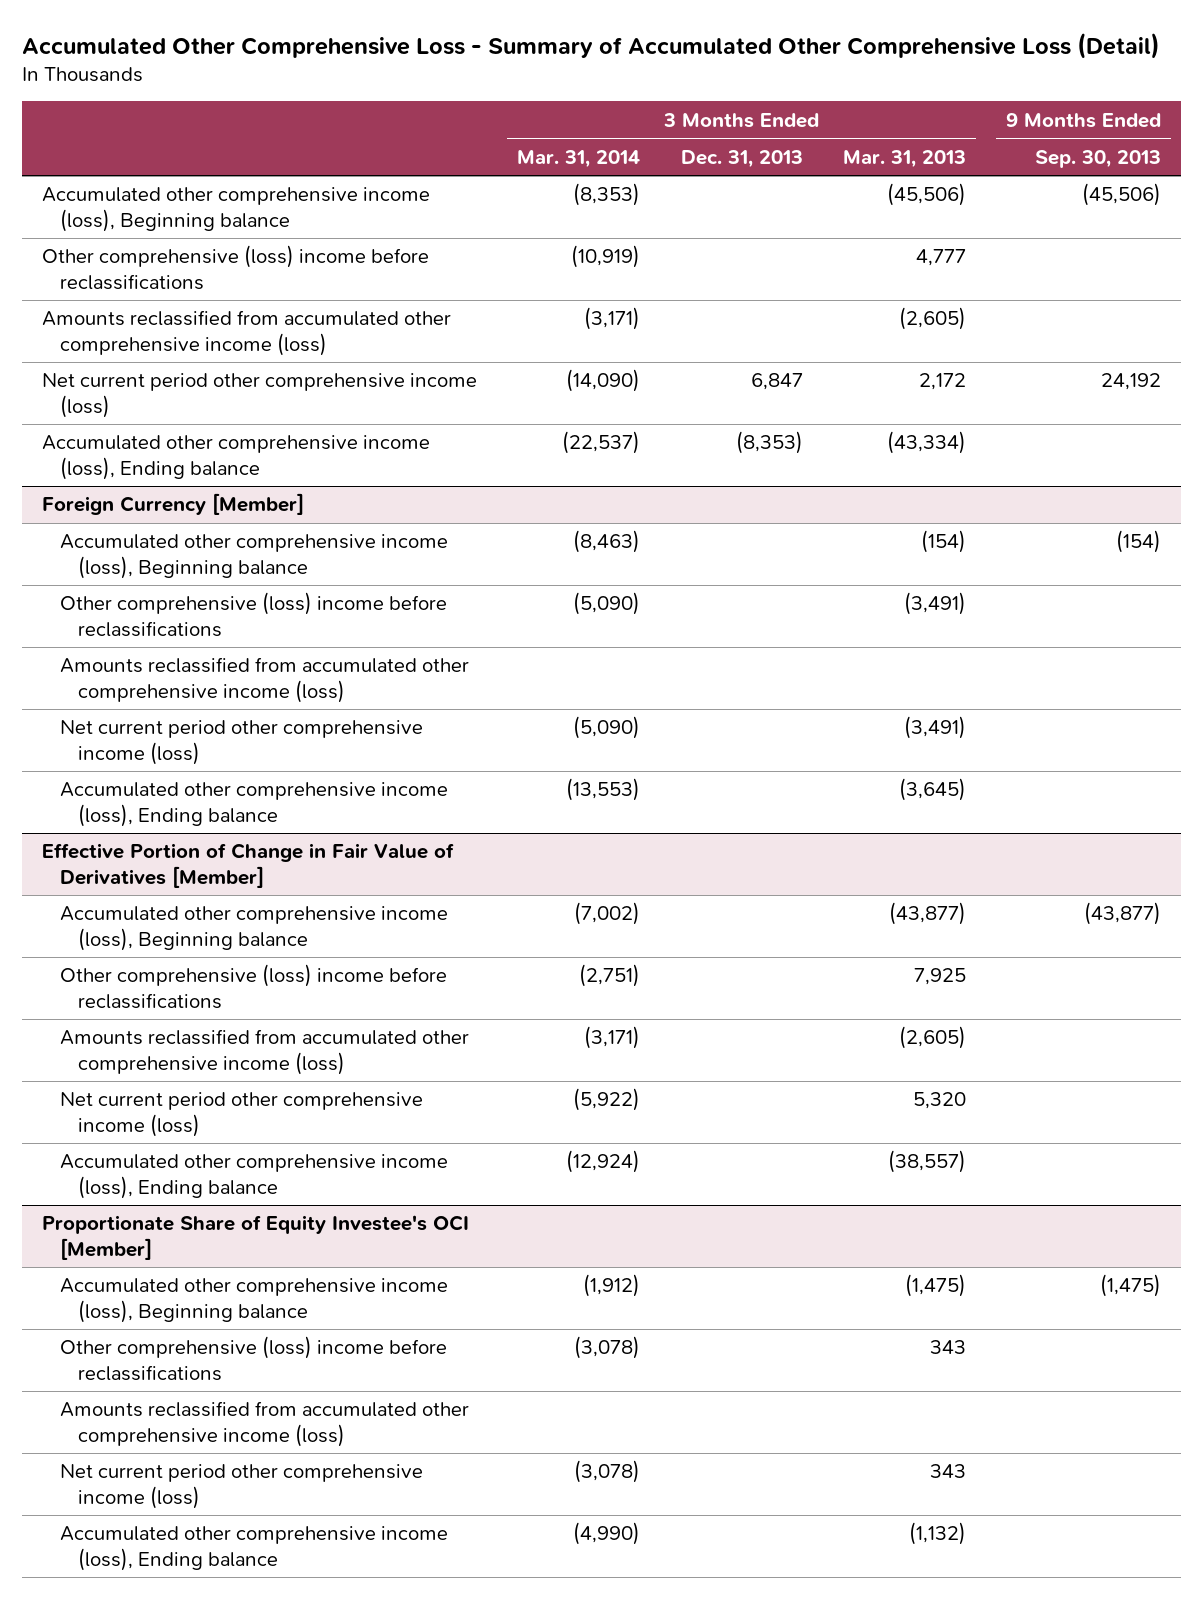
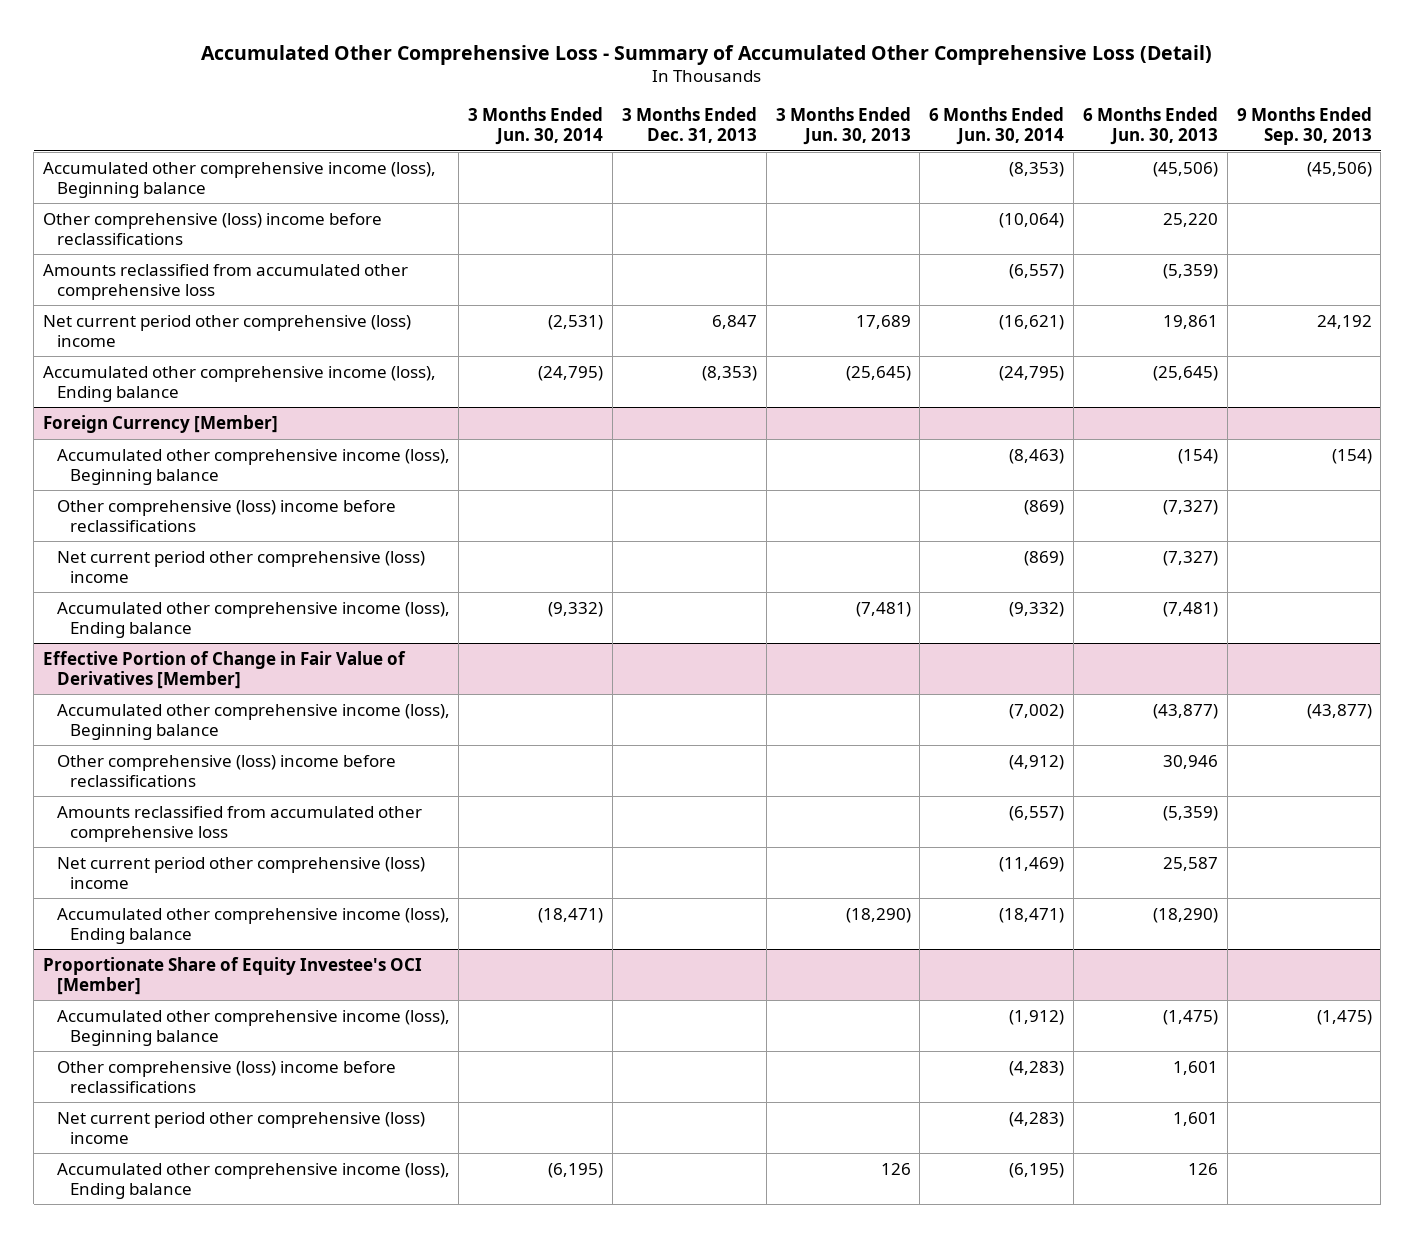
[517,149,641,168] Mar. 31, 2014 -> none
[842,149,966,168] Mar. 31, 2013 -> none
none -> [468,107,604,145] 3 Months Ended Jun. 30, 2014
none -> [775,107,911,145] 3 Months Ended Jun. 30, 2013
none -> [929,107,1065,145] 6 Months Ended Jun. 30, 2014
none -> [1082,107,1218,145] 6 Months Ended Jun. 30, 2013
[41,310,451,356] Amounts reclassified from accumulated other comprehensive income (loss) -> [42,263,408,300] Amounts reclassified from accumulated other comprehensive loss
[41,373,477,418] Net current period other comprehensive income (loss) -> [42,314,411,347] Net current period other comprehensive (loss) income
[60,657,470,703] Amounts reclassified from accumulated other comprehensive income (loss) -> none
[60,720,424,765] Net current period other comprehensive income (loss) -> [56,550,425,583] Net current period other comprehensive (loss) income
[60,1029,470,1075] Amounts reclassified from accumulated other comprehensive income (loss) -> [56,805,422,842] Amounts reclassified from accumulated other comprehensive loss
[60,1092,424,1137] Net current period other comprehensive income (loss) -> [56,856,425,889] Net current period other comprehensive (loss) income
[60,1401,470,1447] Amounts reclassified from accumulated other comprehensive income (loss) -> none
[60,1464,424,1509] Net current period other comprehensive income (loss) -> [56,1111,425,1144] Net current period other comprehensive (loss) income

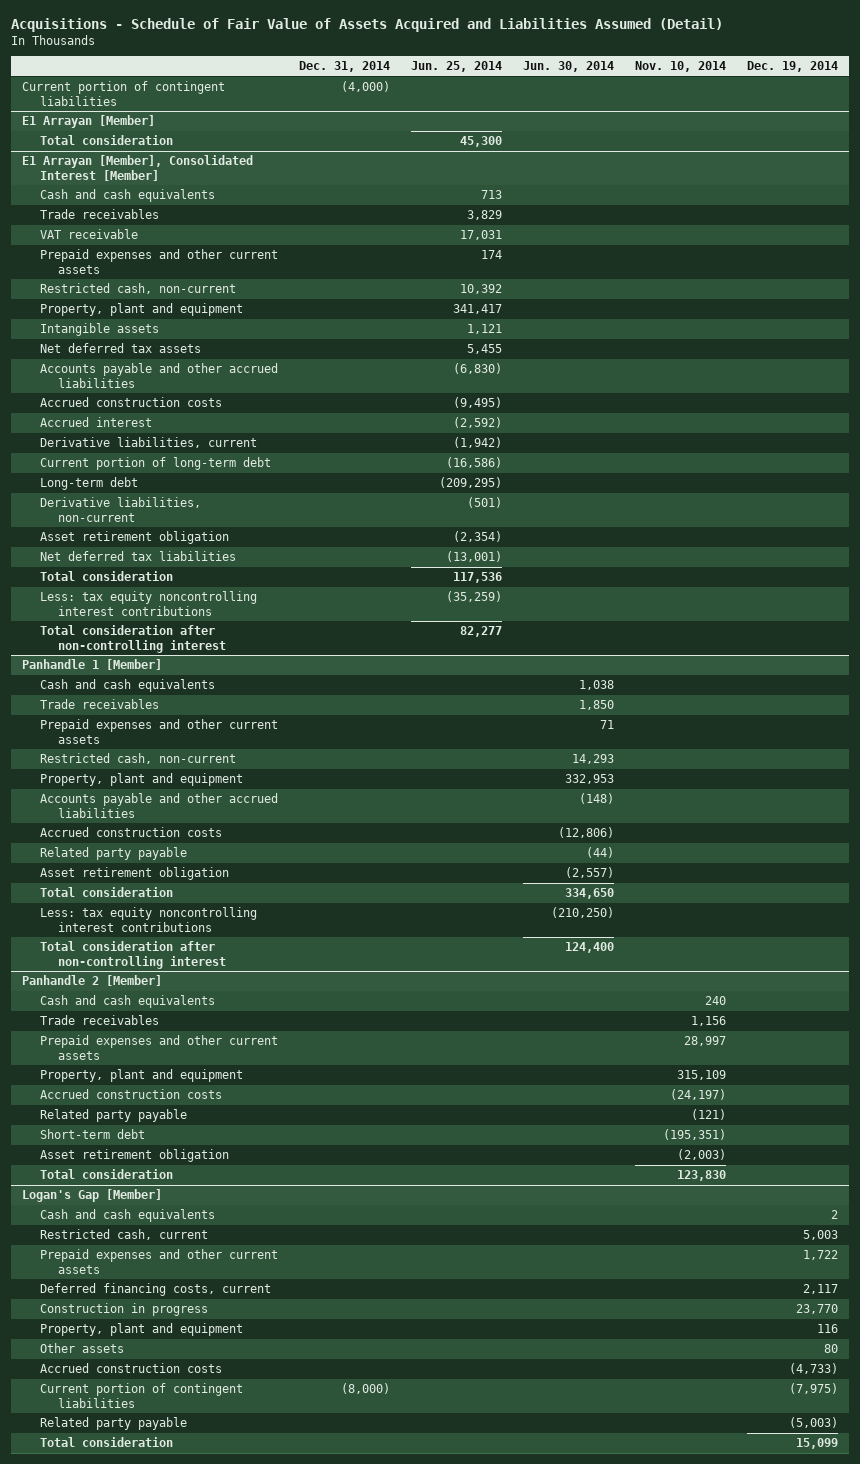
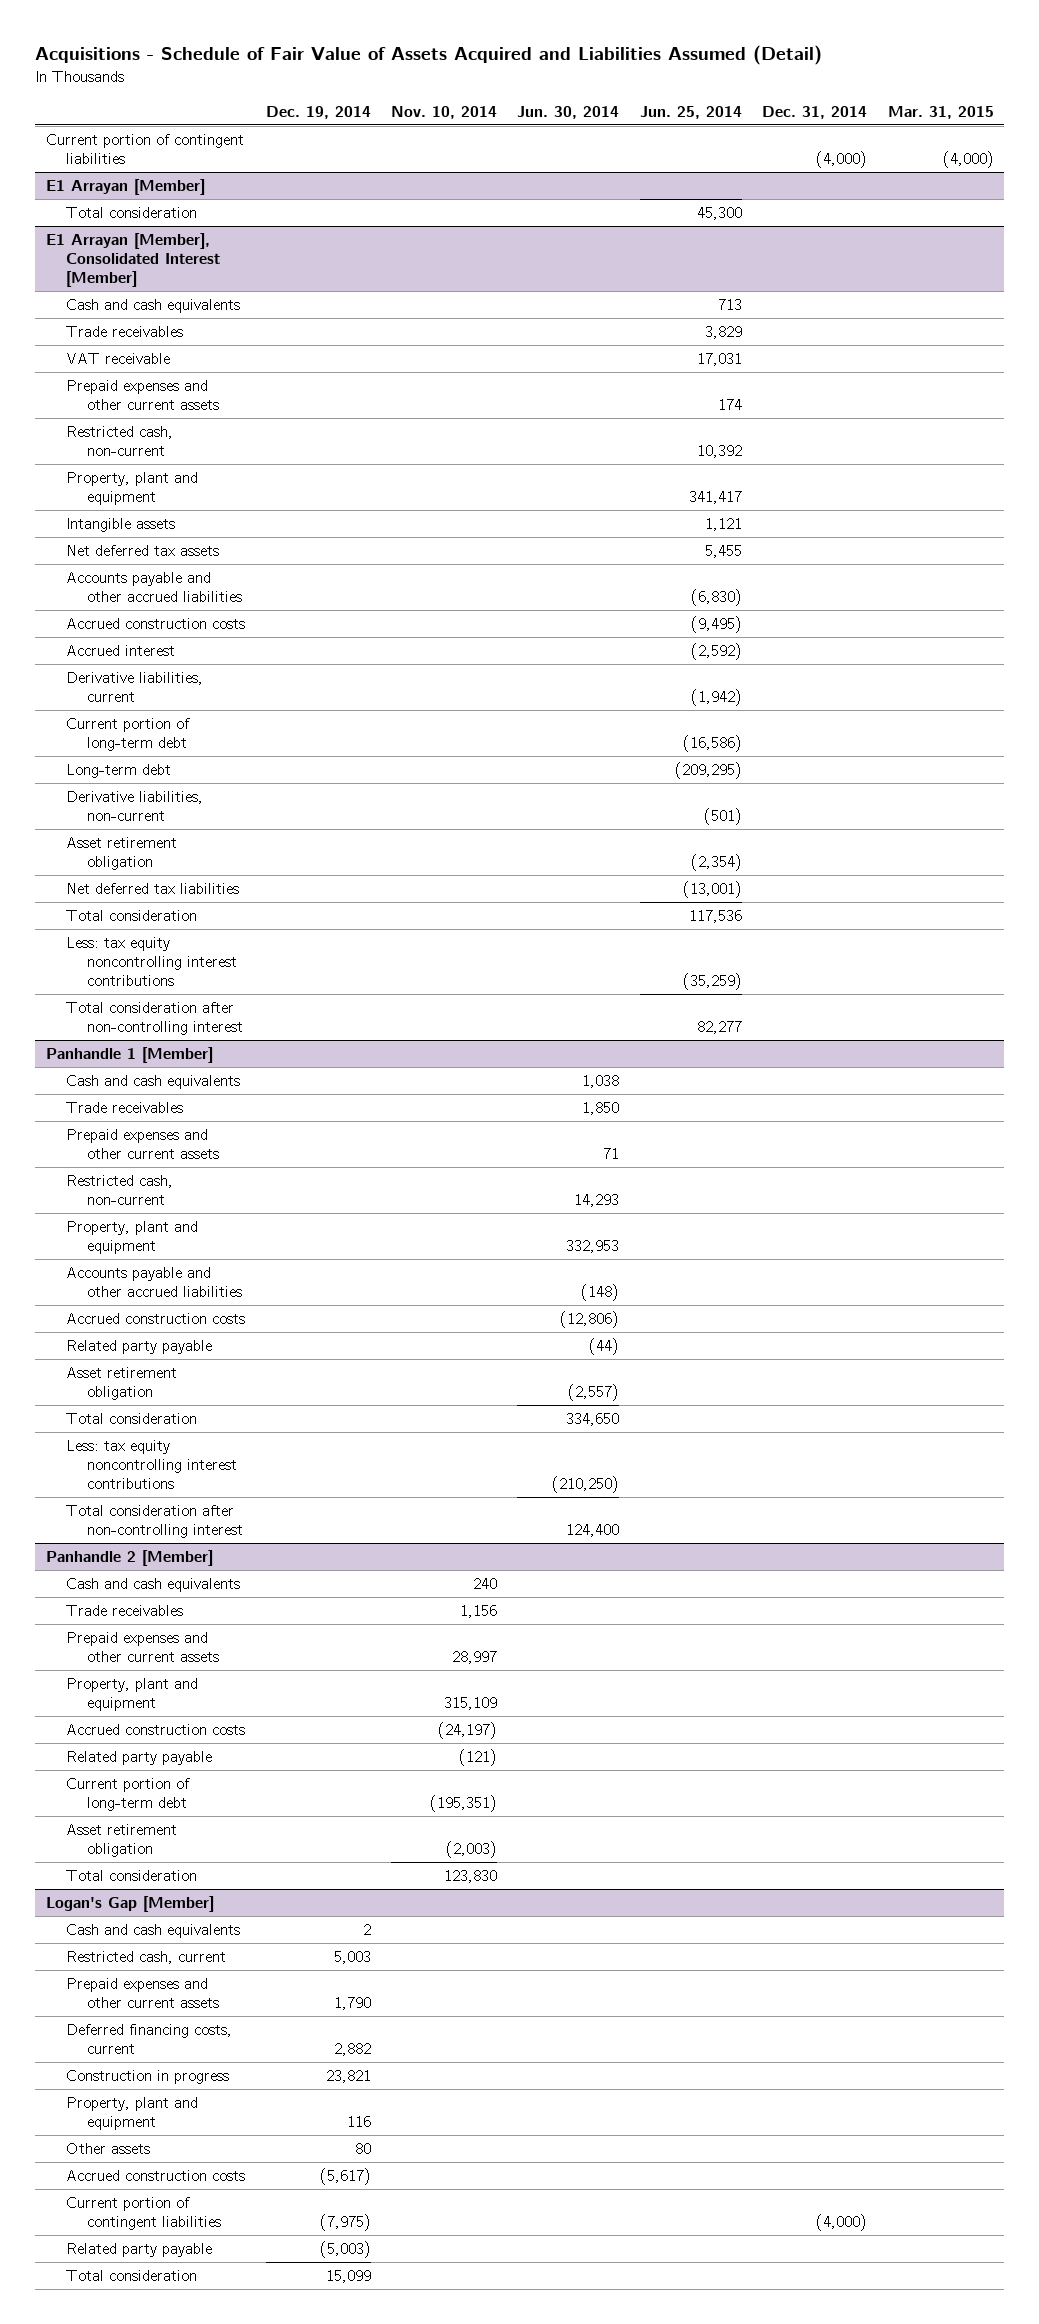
none -> [887,105,994,119] Mar. 31, 2015
[40,1128,146,1139] Short-term debt -> [66,1778,191,1811] Current portion of long-term debt
[803,1249,839,1260] 1,722 -> [333,1996,371,2010] 1,790
[803,1283,839,1294] 2,117 -> [333,2042,371,2056] 2,882
[796,1303,839,1314] 23,770 -> [325,2070,371,2084] 23,821
[789,1362,839,1374] (4,733) -> [319,2168,371,2186] (5,617)
[341,1382,391,1394] (8,000) -> [816,2213,868,2231] (4,000)

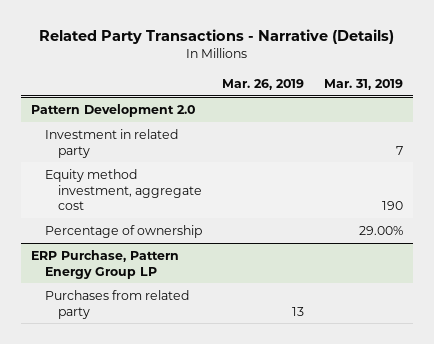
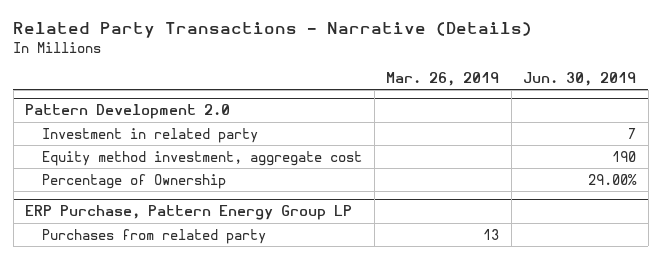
[323,78,403,90] Mar. 31, 2019 -> none
none -> [523,71,637,86] Jun. 30, 2019
[44,224,202,238] Percentage of ownership -> [42,173,227,189] Percentage of Ownership

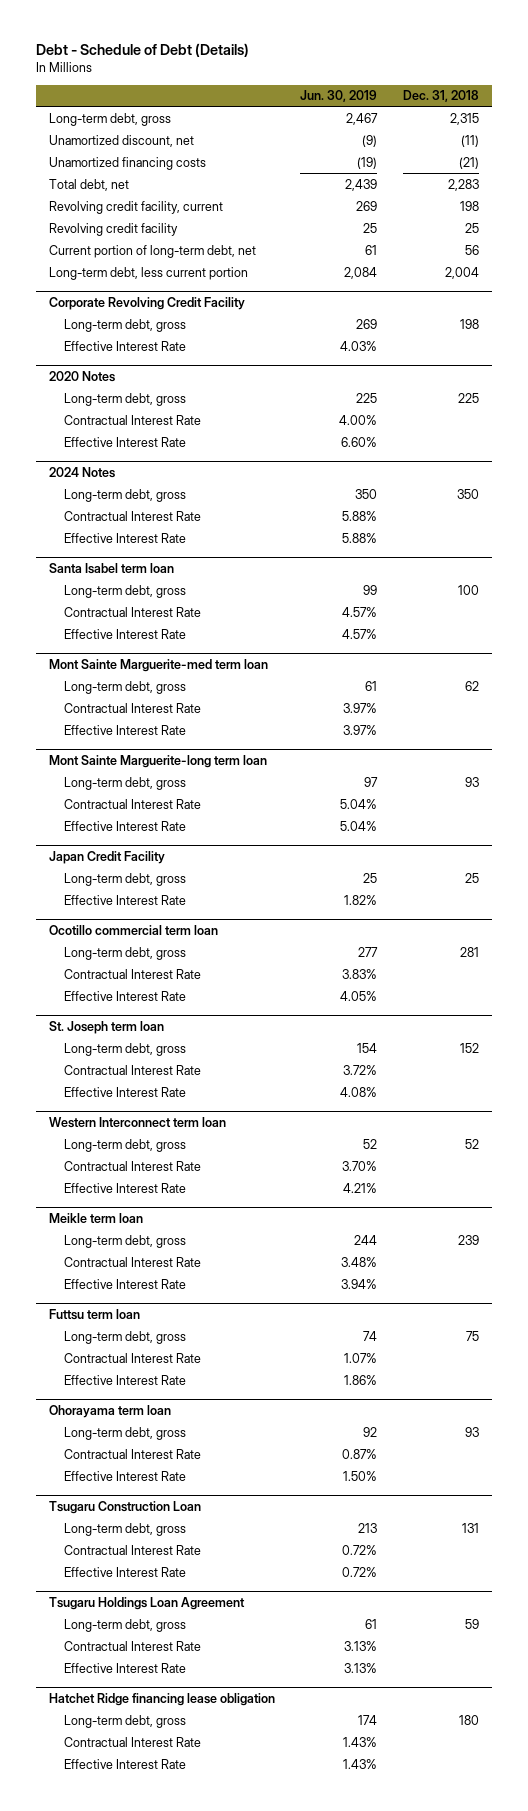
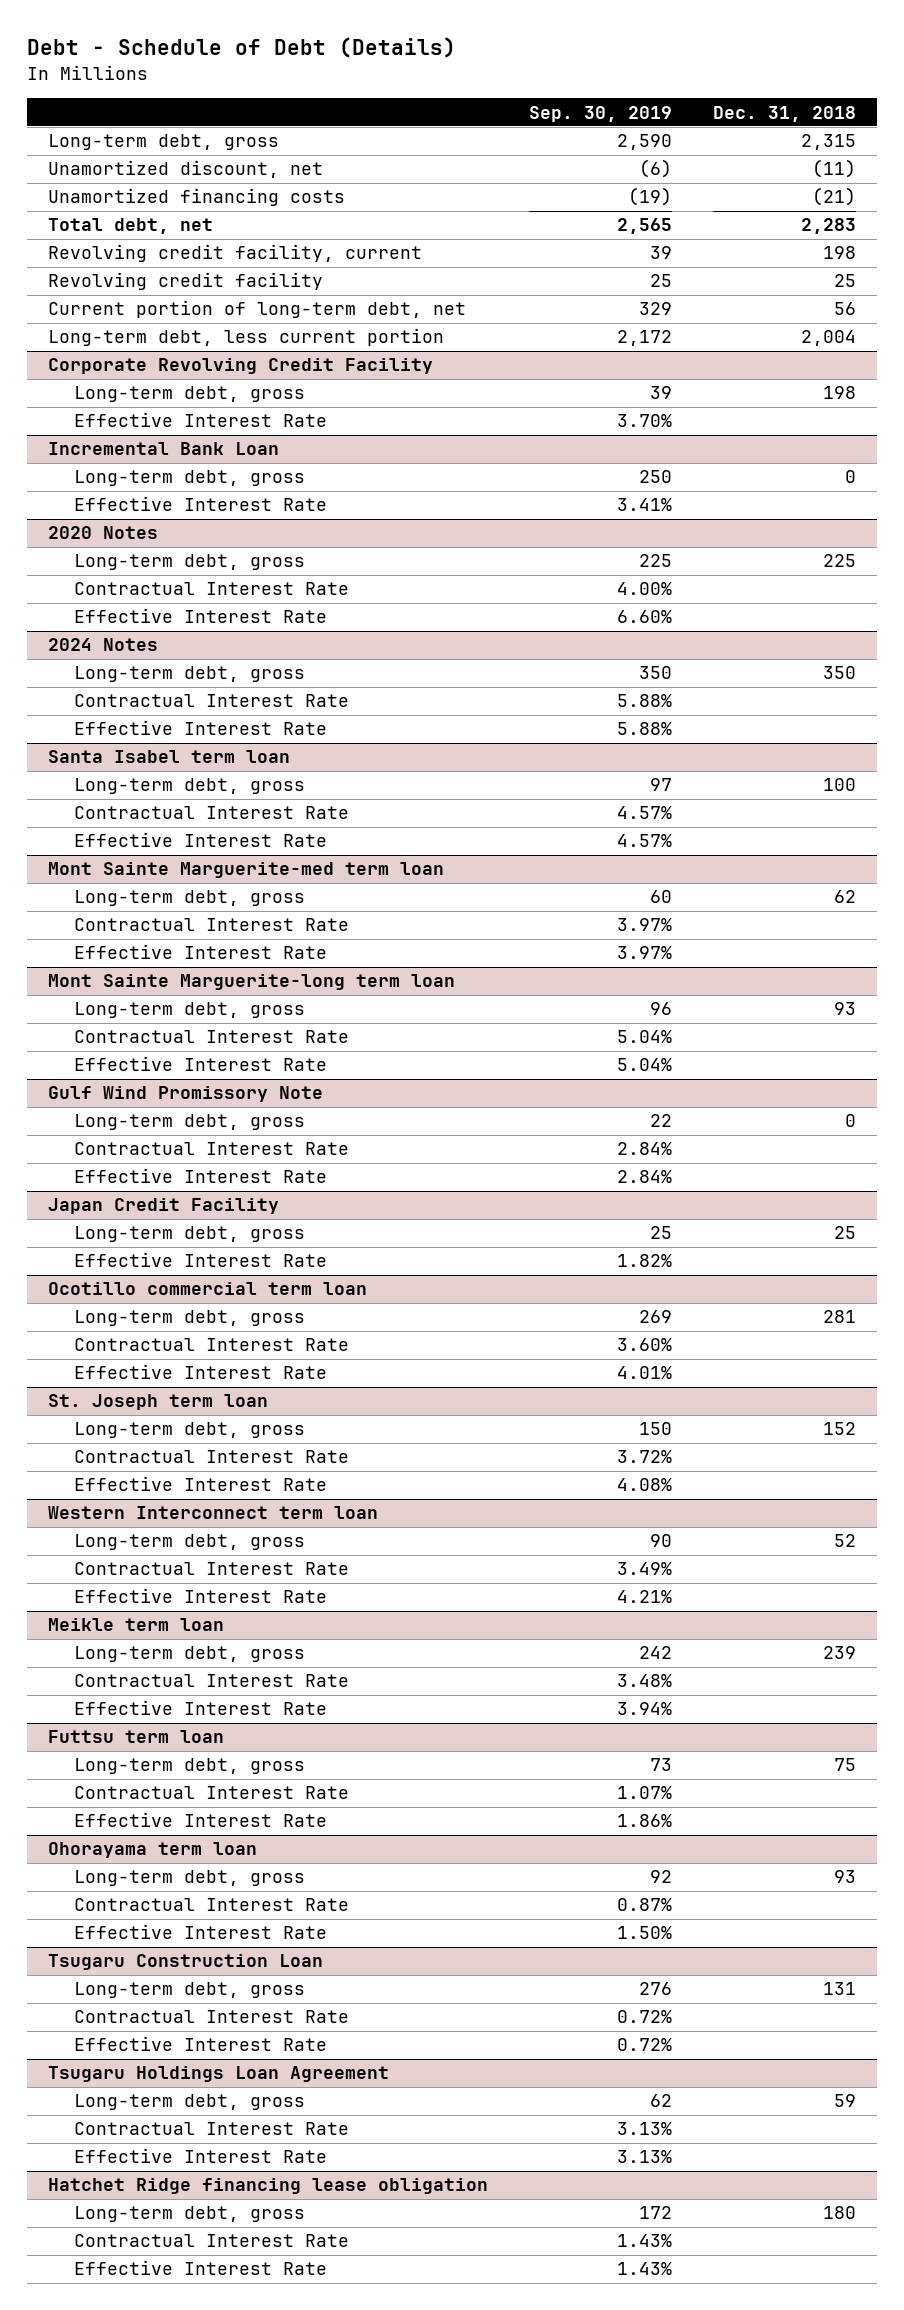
[300,90,378,103] Jun. 30, 2019 -> none
none -> [529,105,673,122] Sep. 30, 2019
none -> [47,442,279,456] Incremental Bank Loan
none -> [73,470,305,487] Long-term debt, gross
none -> [73,496,327,512] Effective Interest Rate
none -> [47,1086,323,1103] Gulf Wind Promissory Note
none -> [73,1114,305,1131] Long-term debt, gross
none -> [73,1142,349,1156] Contractual Interest Rate
none -> [73,1168,327,1184] Effective Interest Rate

